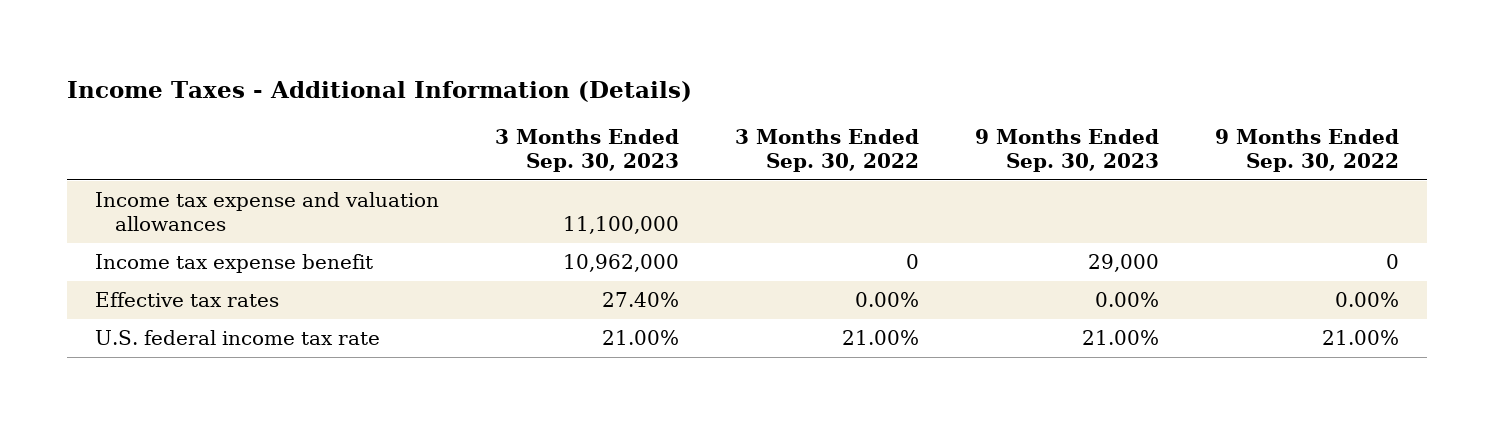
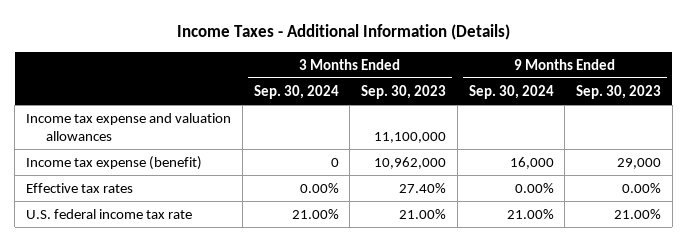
[735,129,920,172] 3 Months Ended Sep. 30, 2022 -> none
[1215,129,1400,172] 9 Months Ended Sep. 30, 2022 -> none
none -> [253,84,339,99] Sep. 30, 2024
none -> [468,84,554,99] Sep. 30, 2024
[95,254,374,274] Income tax expense benefit -> [25,155,202,170] Income tax expense (benefit)

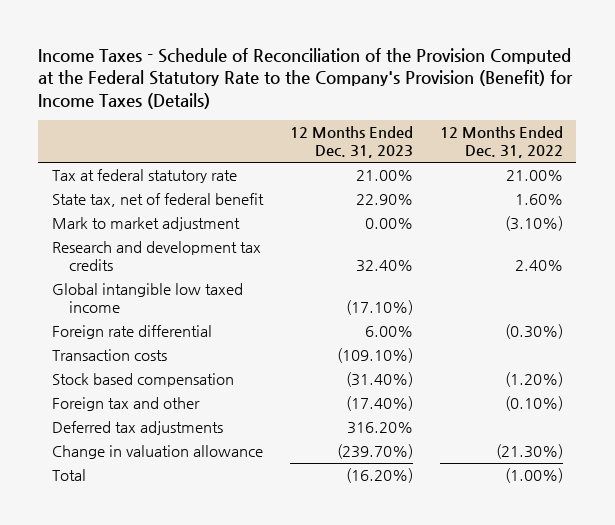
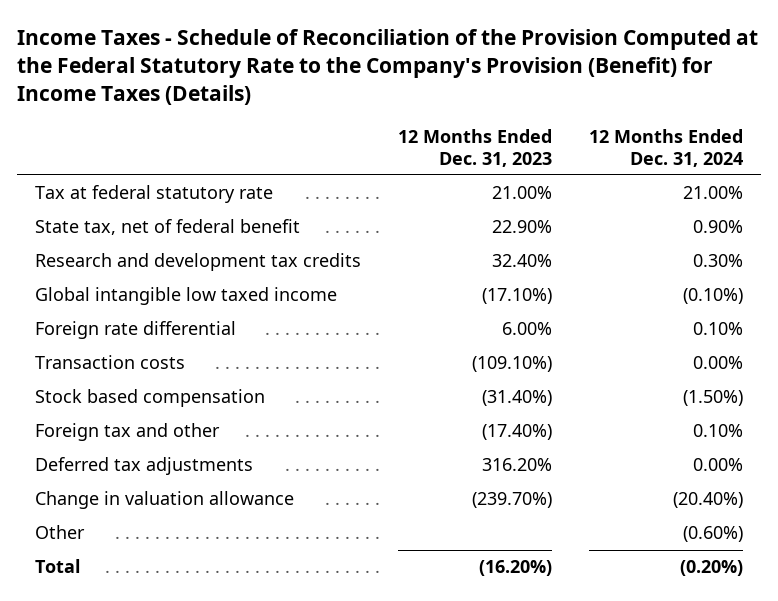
[439,126,563,158] 12 Months Ended Dec. 31, 2022 -> none
none -> [588,129,743,167] 12 Months Ended Dec. 31, 2024
[51,217,240,232] Mark to market adjustment -> none
none -> [35,525,86,540] Other

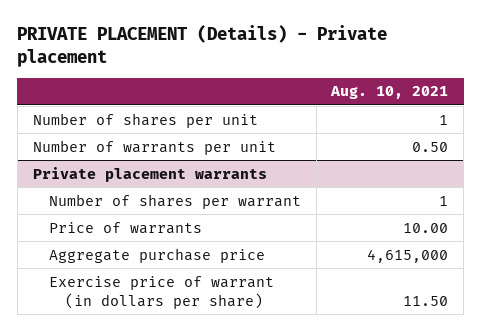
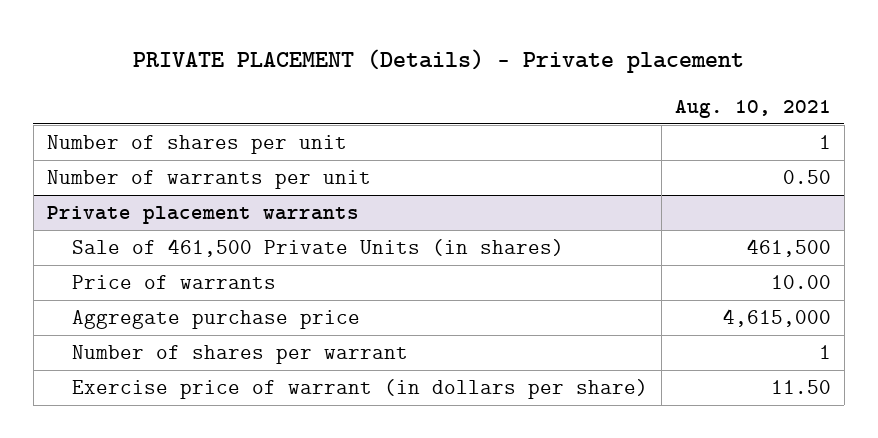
none -> [71,239,564,258] Sale of 461,500 Private Units (in shares)
[48,193,301,209] Number of shares per warrant -> [71,345,408,365] Number of shares per warrant

